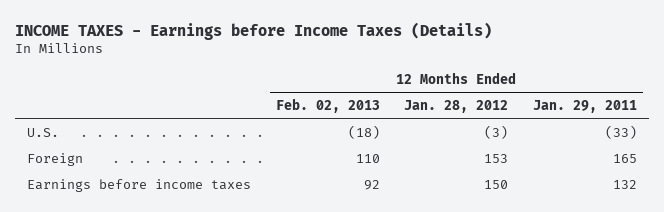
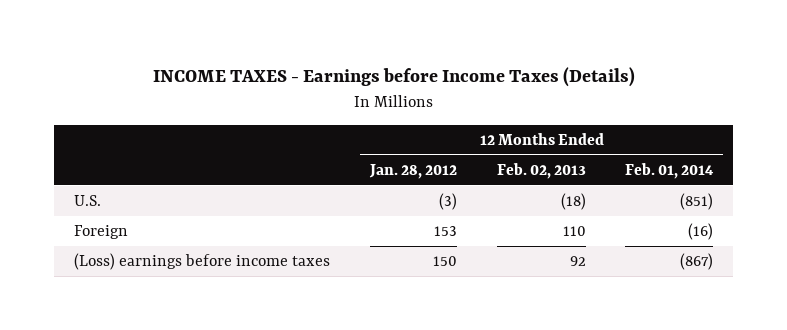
[532,99,637,113] Jan. 29, 2011 -> none
none -> [625,163,715,180] Feb. 01, 2014
[27,178,252,192] Earnings before income taxes -> [74,253,331,271] (Loss) earnings before income taxes

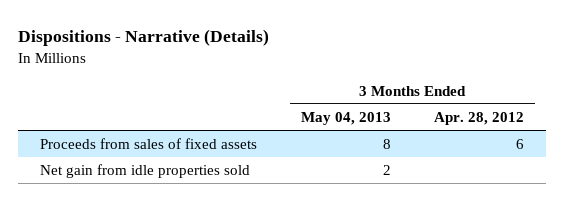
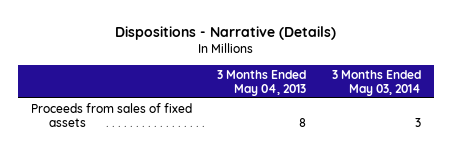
[433,112,524,126] Apr. 28, 2012 -> none
none -> [332,69,422,96] 3 Months Ended May 03, 2014
[40,164,251,179] Net gain from idle properties sold -> none

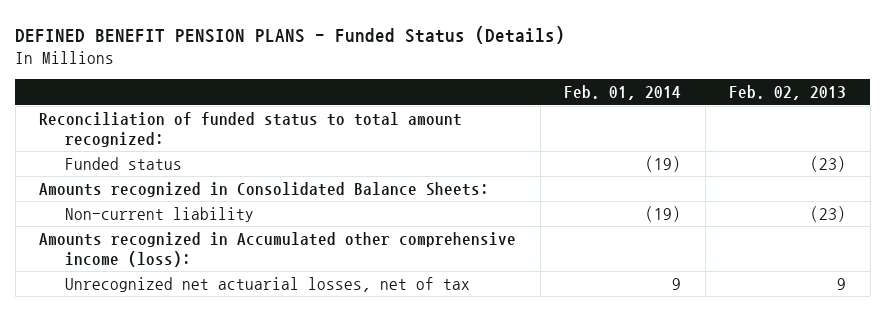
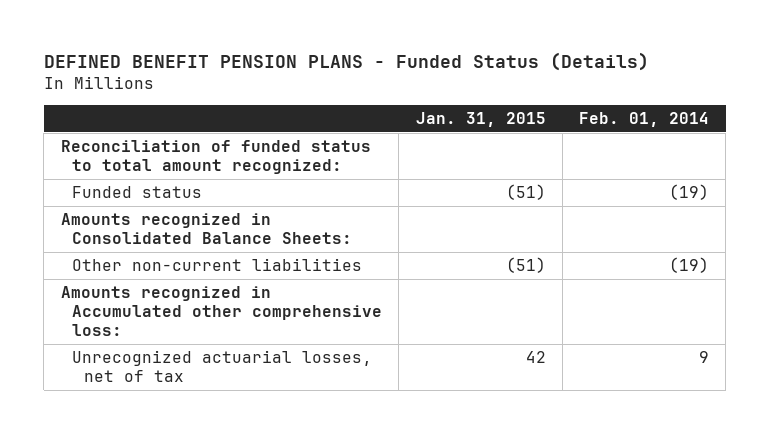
[729,85,847,101] Feb. 02, 2013 -> none
none -> [415,112,546,128] Jan. 31, 2015
[65,206,255,222] Non-current liability -> [72,258,363,272] Other non-current liabilities
[39,231,517,267] Amounts recognized in Accumulated other comprehensive income (loss): -> [60,286,383,337] Amounts recognized in Accumulated other comprehensive loss:
[65,276,471,292] Unrecognized net actuarial losses, net of tax -> [72,350,373,383] Unrecognized actuarial losses, net of tax

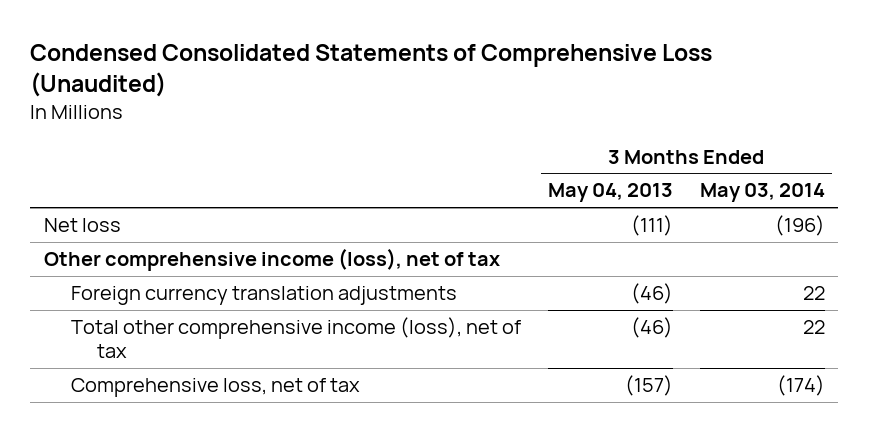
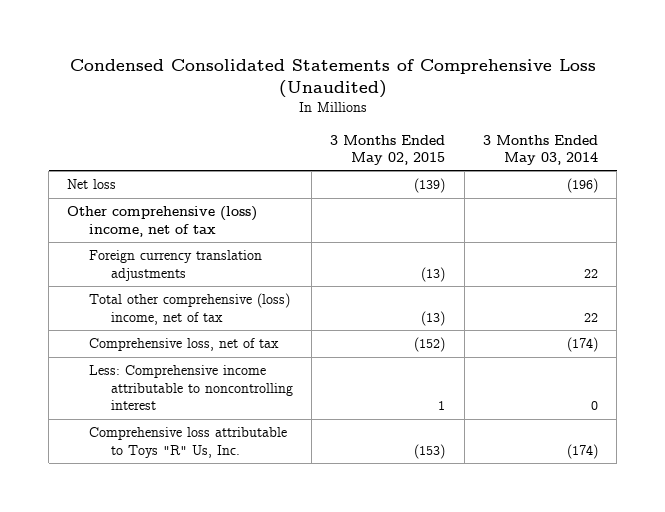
[547,183,673,203] May 04, 2013 -> none
none -> [330,134,446,165] 3 Months Ended May 02, 2015
[43,248,500,272] Other comprehensive income (loss), net of tax -> [67,206,258,237] Other comprehensive (loss) income, net of tax
[70,317,521,359] Total other comprehensive income (loss), net of tax -> [89,293,291,325] Total other comprehensive (loss) income, net of tax
none -> [89,365,293,410] Less: Comprehensive income attributable to noncontrolling interest
none -> [89,427,288,458] Comprehensive loss attributable to Toys "R" Us, Inc.

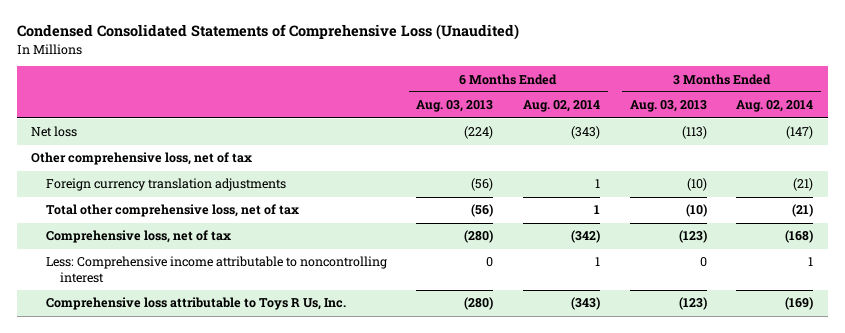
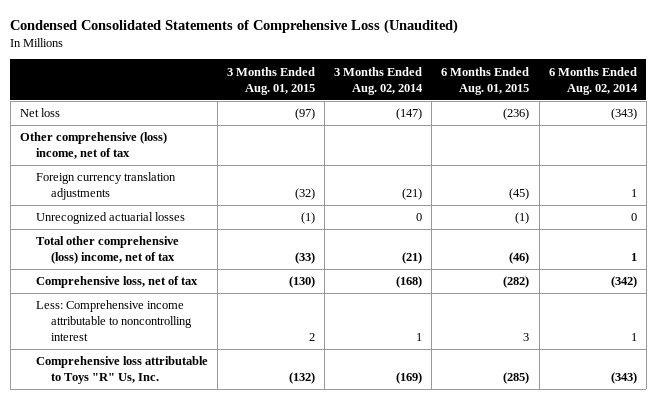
[416,100,494,113] Aug. 03, 2013 -> none
[629,100,707,113] Aug. 03, 2013 -> none
none -> [226,66,315,95] 3 Months Ended Aug. 01, 2015
none -> [441,66,530,95] 6 Months Ended Aug. 01, 2015
[31,152,253,166] Other comprehensive loss, net of tax -> [19,132,167,160] Other comprehensive (loss) income, net of tax
none -> [35,212,185,225] Unrecognized actuarial losses
[45,204,299,218] Total other comprehensive loss, net of tax -> [35,236,179,265] Total other comprehensive (loss) income, net of tax
[45,297,346,311] Comprehensive loss attributable to Toys R Us, Inc. -> [35,356,208,385] Comprehensive loss attributable to Toys "R" Us, Inc.

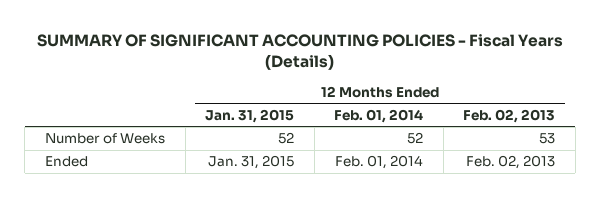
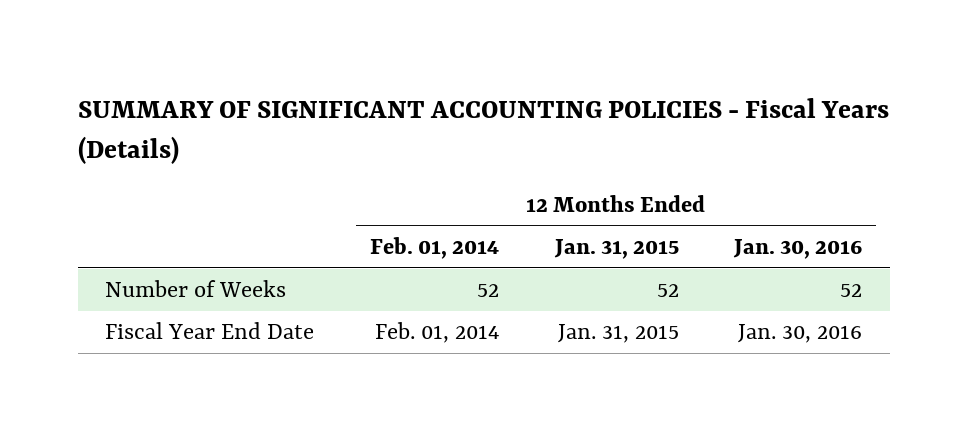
[463,108,556,123] Feb. 02, 2013 -> none
none -> [733,239,863,260] Jan. 30, 2016
[45,156,89,168] Ended -> [105,322,315,340] Fiscal Year End Date

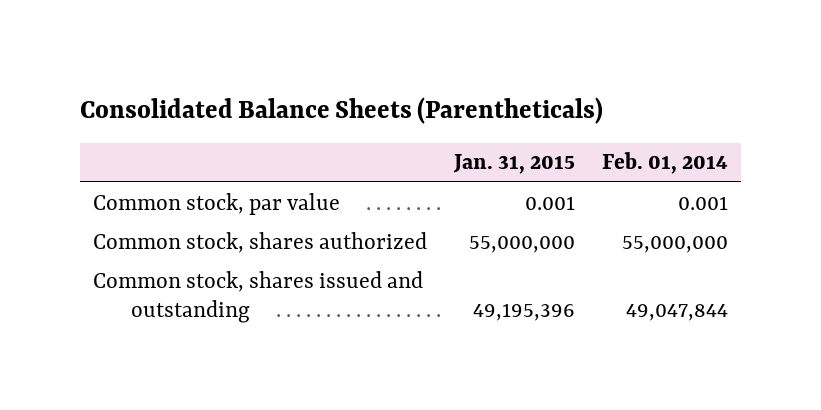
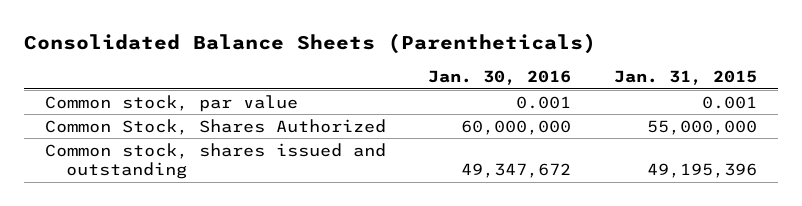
[601,152,728,175] Feb. 01, 2014 -> none
none -> [428,70,572,86] Jan. 30, 2016
[93,231,428,253] Common stock, shares authorized -> [44,118,386,135] Common Stock, Shares Authorized

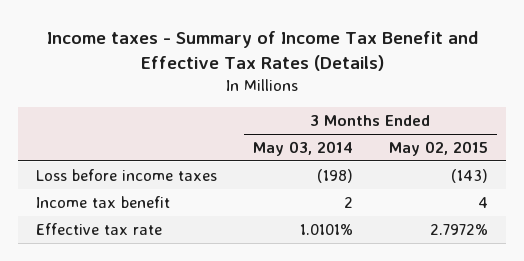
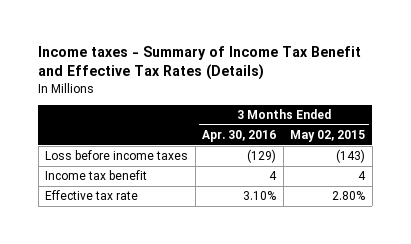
[253,140,354,156] May 03, 2014 -> none
none -> [202,129,277,142] Apr. 30, 2016
[429,223,488,235] 2.7972% -> [332,191,366,201] 2.80%

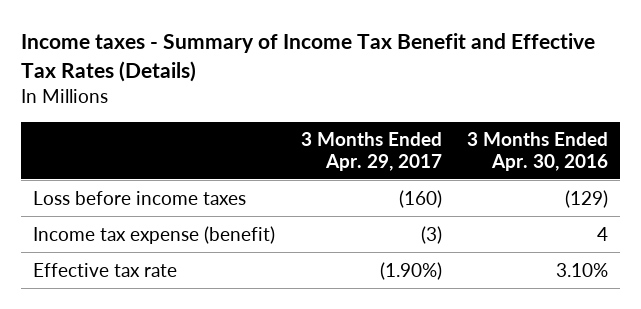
[290,129,366,142] May 02, 2015 -> none
none -> [300,132,442,171] 3 Months Ended Apr. 29, 2017
[45,170,148,181] Income tax benefit -> [33,225,276,244] Income tax expense (benefit)

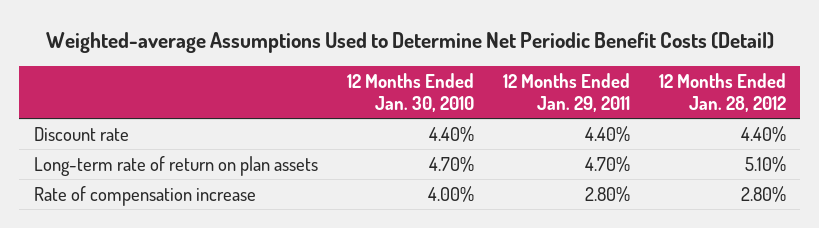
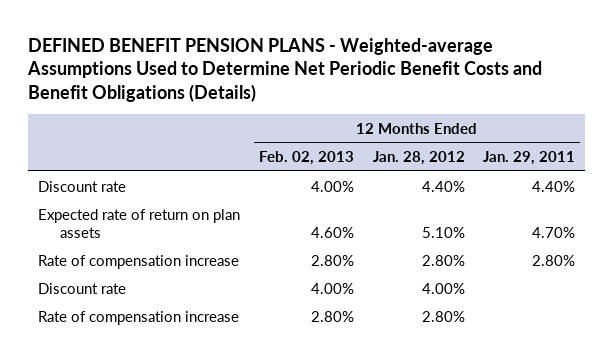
[45,31,774,53] Weighted-average Assumptions Used to Determine Net Periodic Benefit Costs (Detail) -> [27,37,543,102] DEFINED BENEFIT PENSION PLANS - Weighted-average Assumptions Used to Determine Net Periodic Benefit Costs and Benefit Obligations (Details)
[346,72,474,113] 12 Months Ended Jan. 30, 2010 -> none
none -> [258,150,354,165] Feb. 02, 2013
[33,155,318,176] Long-term rate of return on plan assets -> [37,208,240,238] Expected rate of return on plan assets
none -> [37,282,126,294] Discount rate
none -> [37,310,239,325] Rate of compensation increase

